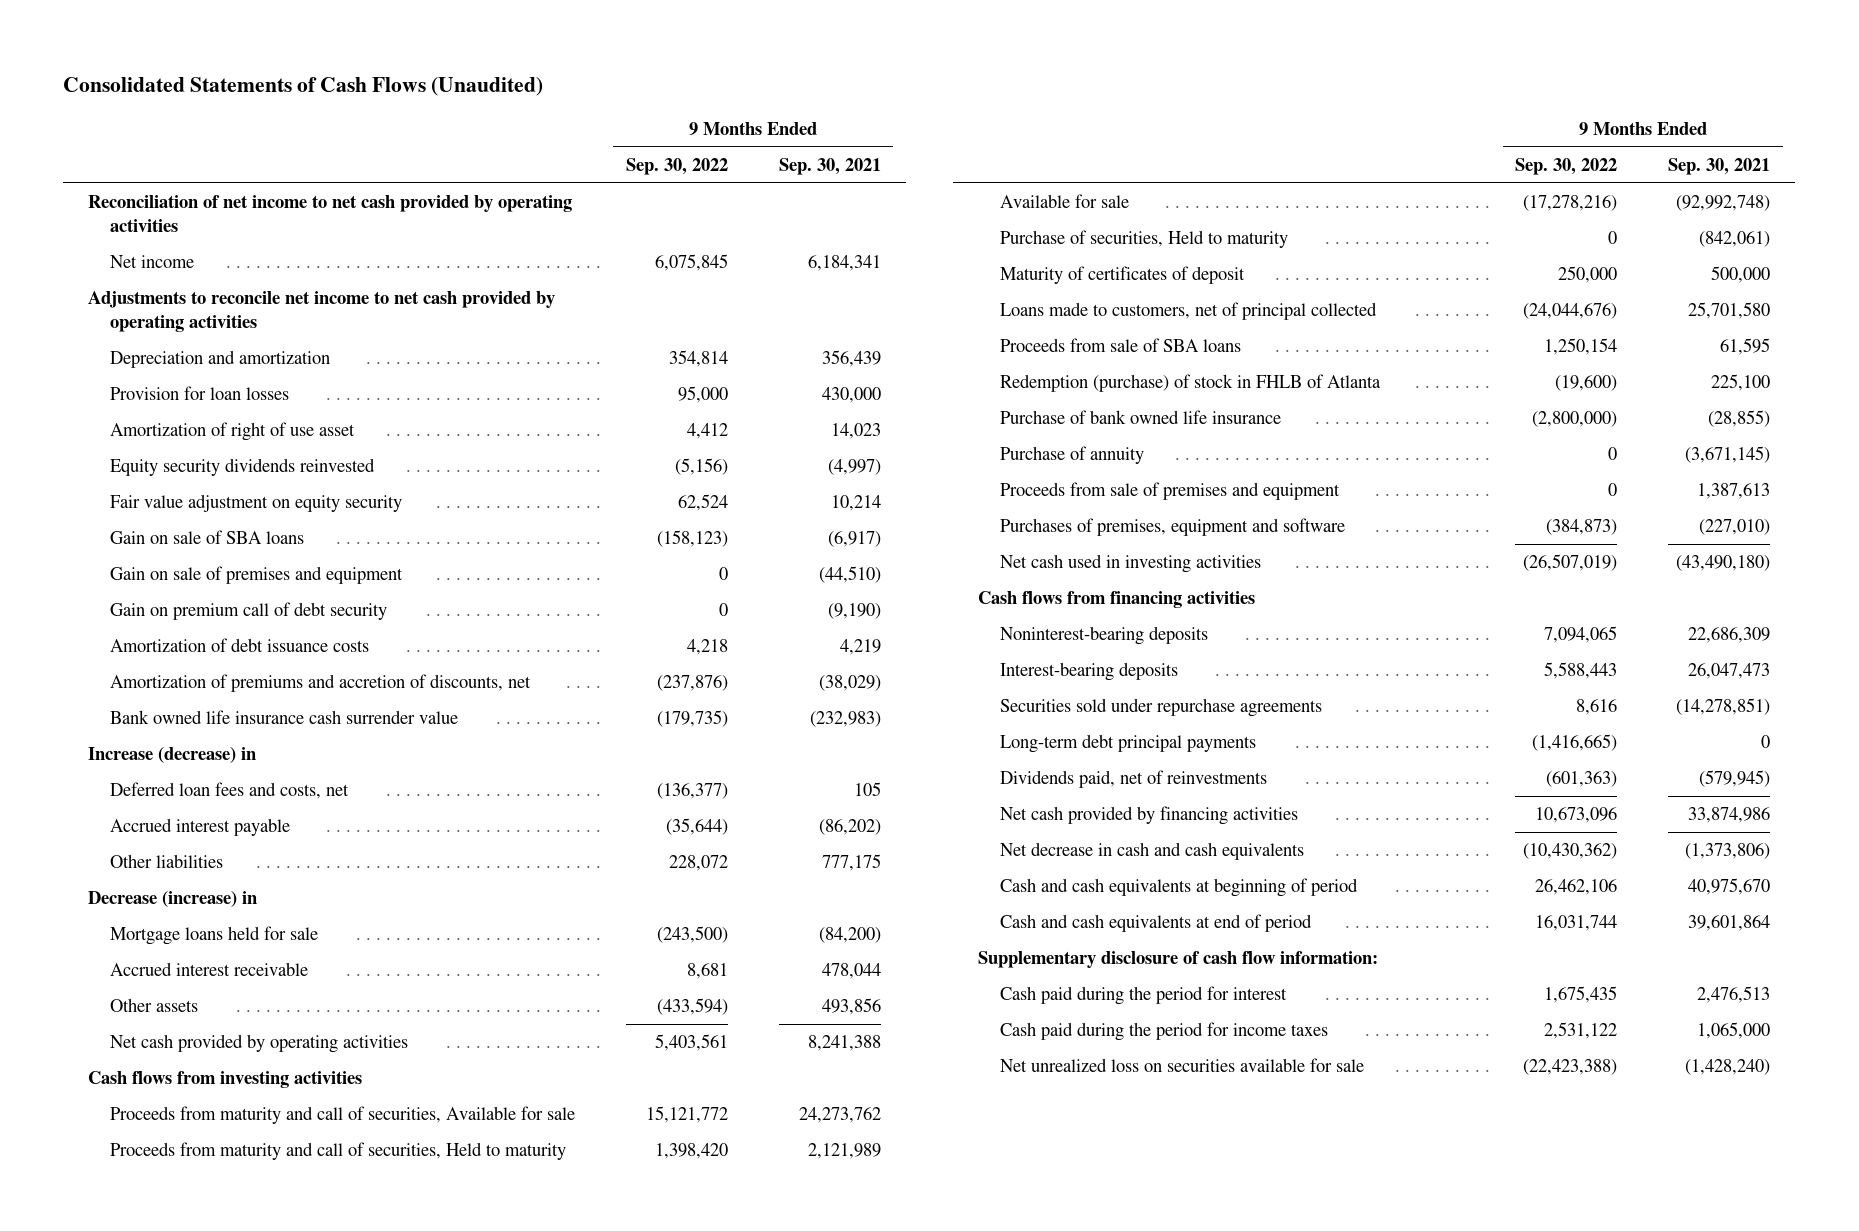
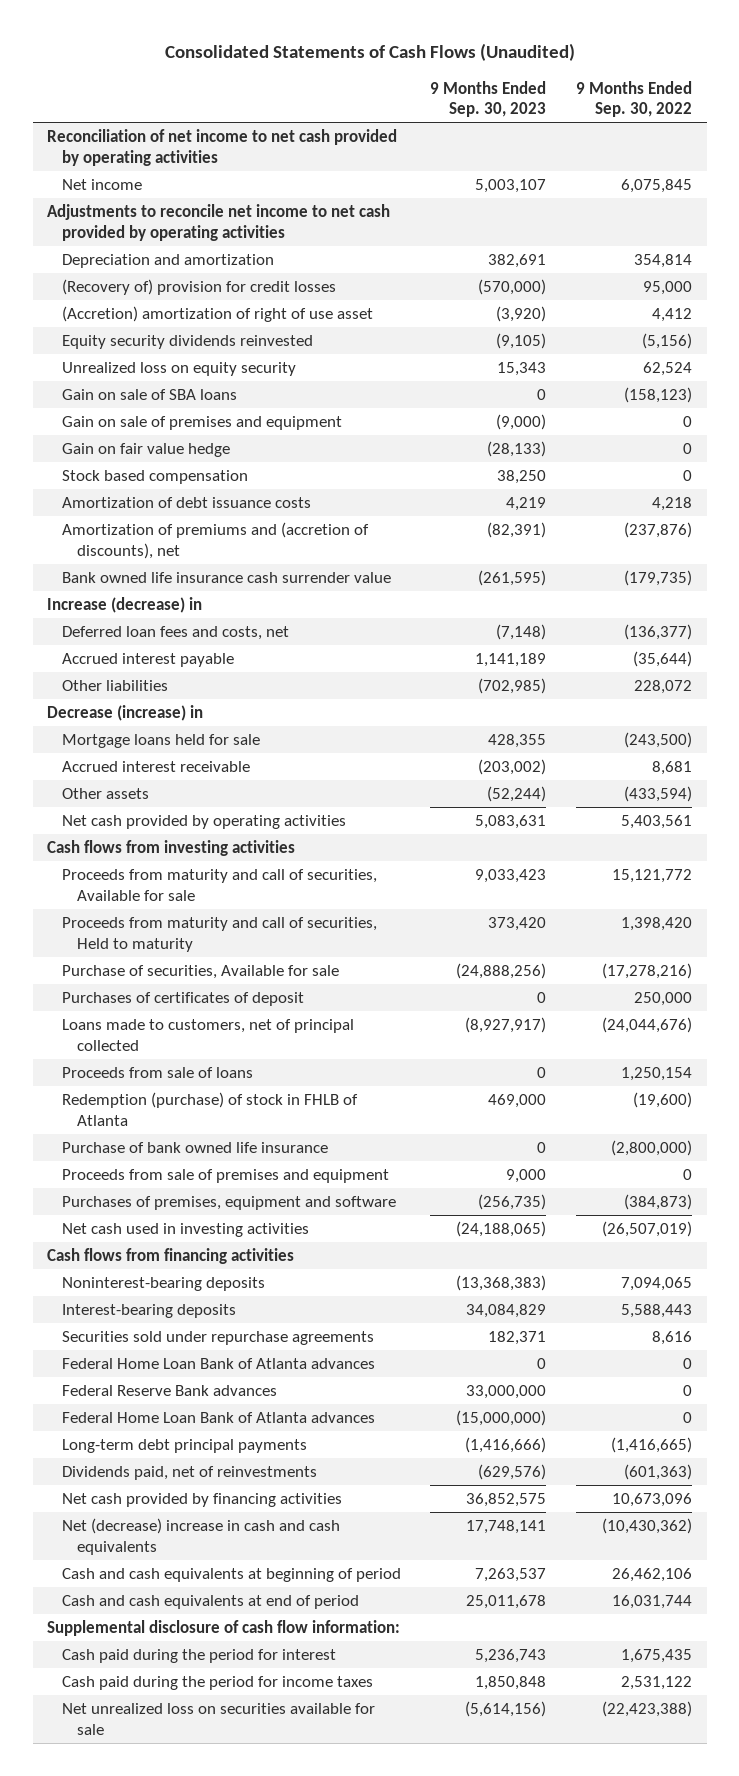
[778,157,881,175] Sep. 30, 2021 -> none
none -> [430,80,547,118] 9 Months Ended Sep. 30, 2023
[110,386,290,401] Provision for loan losses -> none
none -> [61,278,336,295] (Recovery of) provision for credit losses
[110,422,356,442] Amortization of right of use asset -> [61,305,373,322] (Accretion) amortization of right of use asset
[110,494,403,513] Fair value adjustment on equity security -> [61,361,296,376] Unrealized loss on equity security
[110,602,388,621] Gain on premium call of debt security -> none
none -> [61,442,230,457] Gain on fair value hedge
none -> [61,469,248,484] Stock based compensation
[110,674,532,693] Amortization of premiums and accretion of discounts, net -> [61,521,369,559] Amortization of premiums and (accretion of discounts), net
[999,230,1288,249] Purchase of securities, Held to maturity -> none
[999,194,1129,209] Available for sale -> [61,964,339,979] Purchase of securities, Available for sale
[999,266,1245,285] Maturity of certificates of deposit -> [61,991,304,1006] Purchases of certificates of deposit
[999,338,1241,353] Proceeds from sale of SBA loans -> [61,1066,253,1078] Proceeds from sale of loans
[999,446,1144,465] Purchase of annuity -> none
none -> [61,1357,375,1369] Federal Home Loan Bank of Atlanta advances
none -> [61,1384,277,1396] Federal Reserve Bank advances
none -> [61,1411,375,1423] Federal Home Loan Bank of Atlanta advances
[999,842,1304,861] Net decrease in cash and cash equivalents -> [61,1517,340,1555] Net (decrease) increase in cash and cash equivalents
[977,951,1378,969] Supplementary disclosure of cash flow information: -> [47,1619,401,1636] Supplemental disclosure of cash flow information:

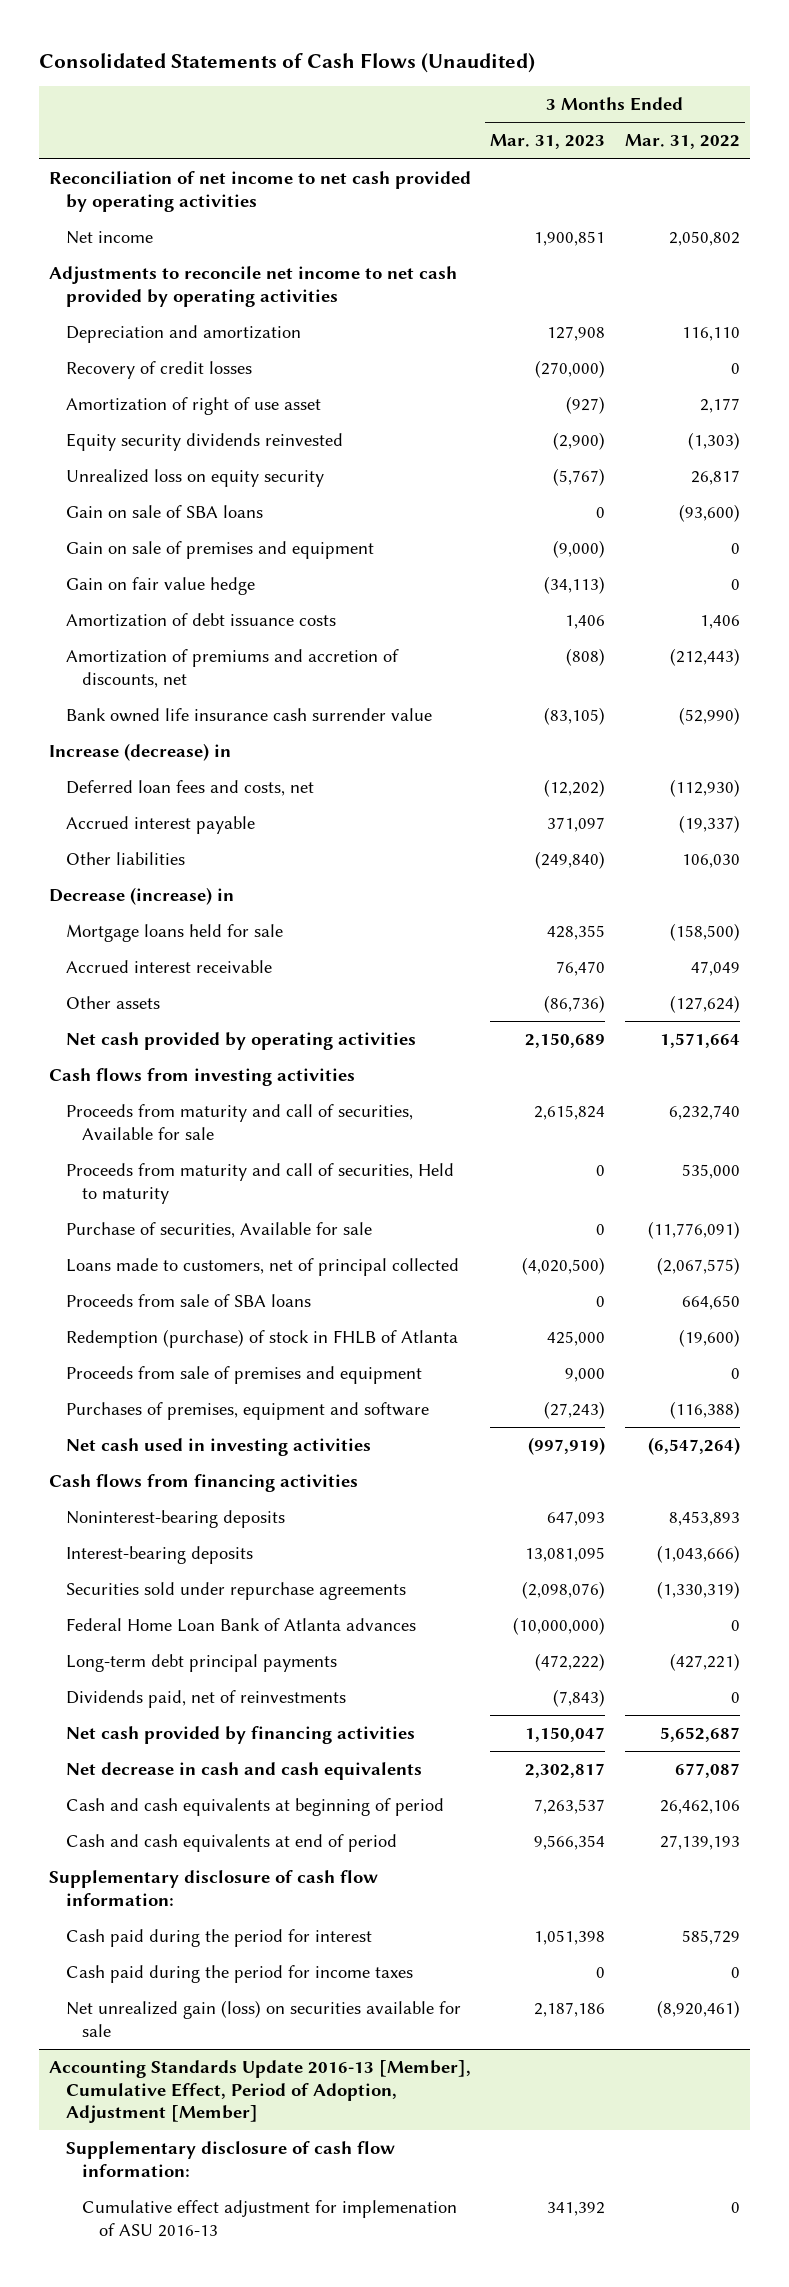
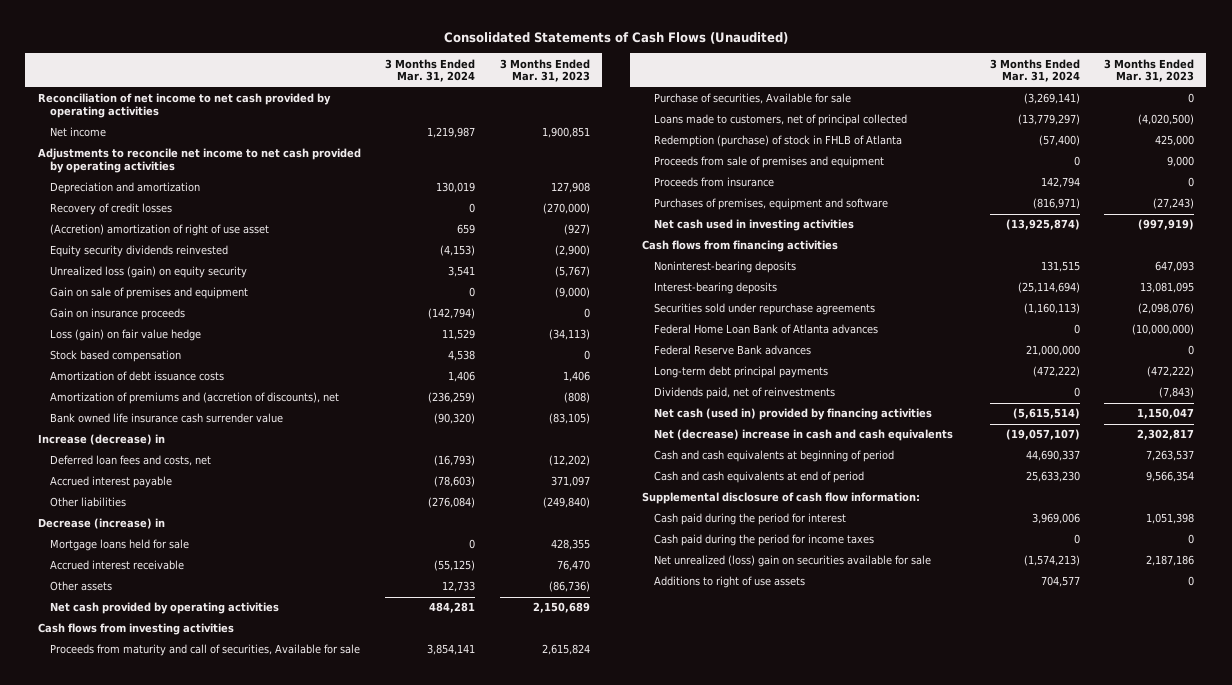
[624,134,740,150] Mar. 31, 2022 -> none
none -> [385,58,476,83] 3 Months Ended Mar. 31, 2024
[65,397,321,416] Amortization of right of use asset -> [49,224,269,237] (Accretion) amortization of right of use asset
[65,505,263,519] Gain on sale of SBA loans -> none
[65,469,324,488] Unrealized loss on equity security -> [49,266,247,279] Unrealized loss (gain) on equity security
none -> [49,308,185,321] Gain on insurance proceeds
[65,577,255,596] Gain on fair value hedge -> [49,329,201,342] Loss (gain) on fair value hedge
none -> [49,350,181,363] Stock based compensation
[65,649,399,688] Amortization of premiums and accretion of discounts, net -> [49,392,339,405] Amortization of premiums and (accretion of discounts), net
[65,1163,454,1204] Proceeds from maturity and call of securities, Held to maturity -> none
[65,1294,311,1308] Proceeds from sale of SBA loans -> none
none -> [654,177,775,188] Proceeds from insurance
none -> [654,345,812,356] Federal Reserve Bank advances
[65,1726,415,1745] Net cash provided by financing activities -> [654,408,933,421] Net cash (used in) provided by financing activities
[65,1762,422,1781] Net decrease in cash and cash equivalents -> [654,429,954,442] Net (decrease) increase in cash and cash equivalents
[48,1870,378,1906] Supplementary disclosure of cash flow information: -> [641,492,920,505] Supplemental disclosure of cash flow information:
[48,2060,471,2124] Accounting Standards Update 2016-13 [Member], Cumulative Effect, Period of Adoption, Adjustment [Member] -> none
[65,2141,395,2177] Supplementary disclosure of cash flow information: -> none
[82,2200,458,2237] Cumulative effect adjustment for implemenation of ASU 2016-13 -> none
[65,2000,461,2037] Net unrealized gain (loss) on securities available for sale -> [654,555,932,568] Net unrealized (loss) gain on securities available for sale
none -> [654,576,806,589] Additions to right of use assets

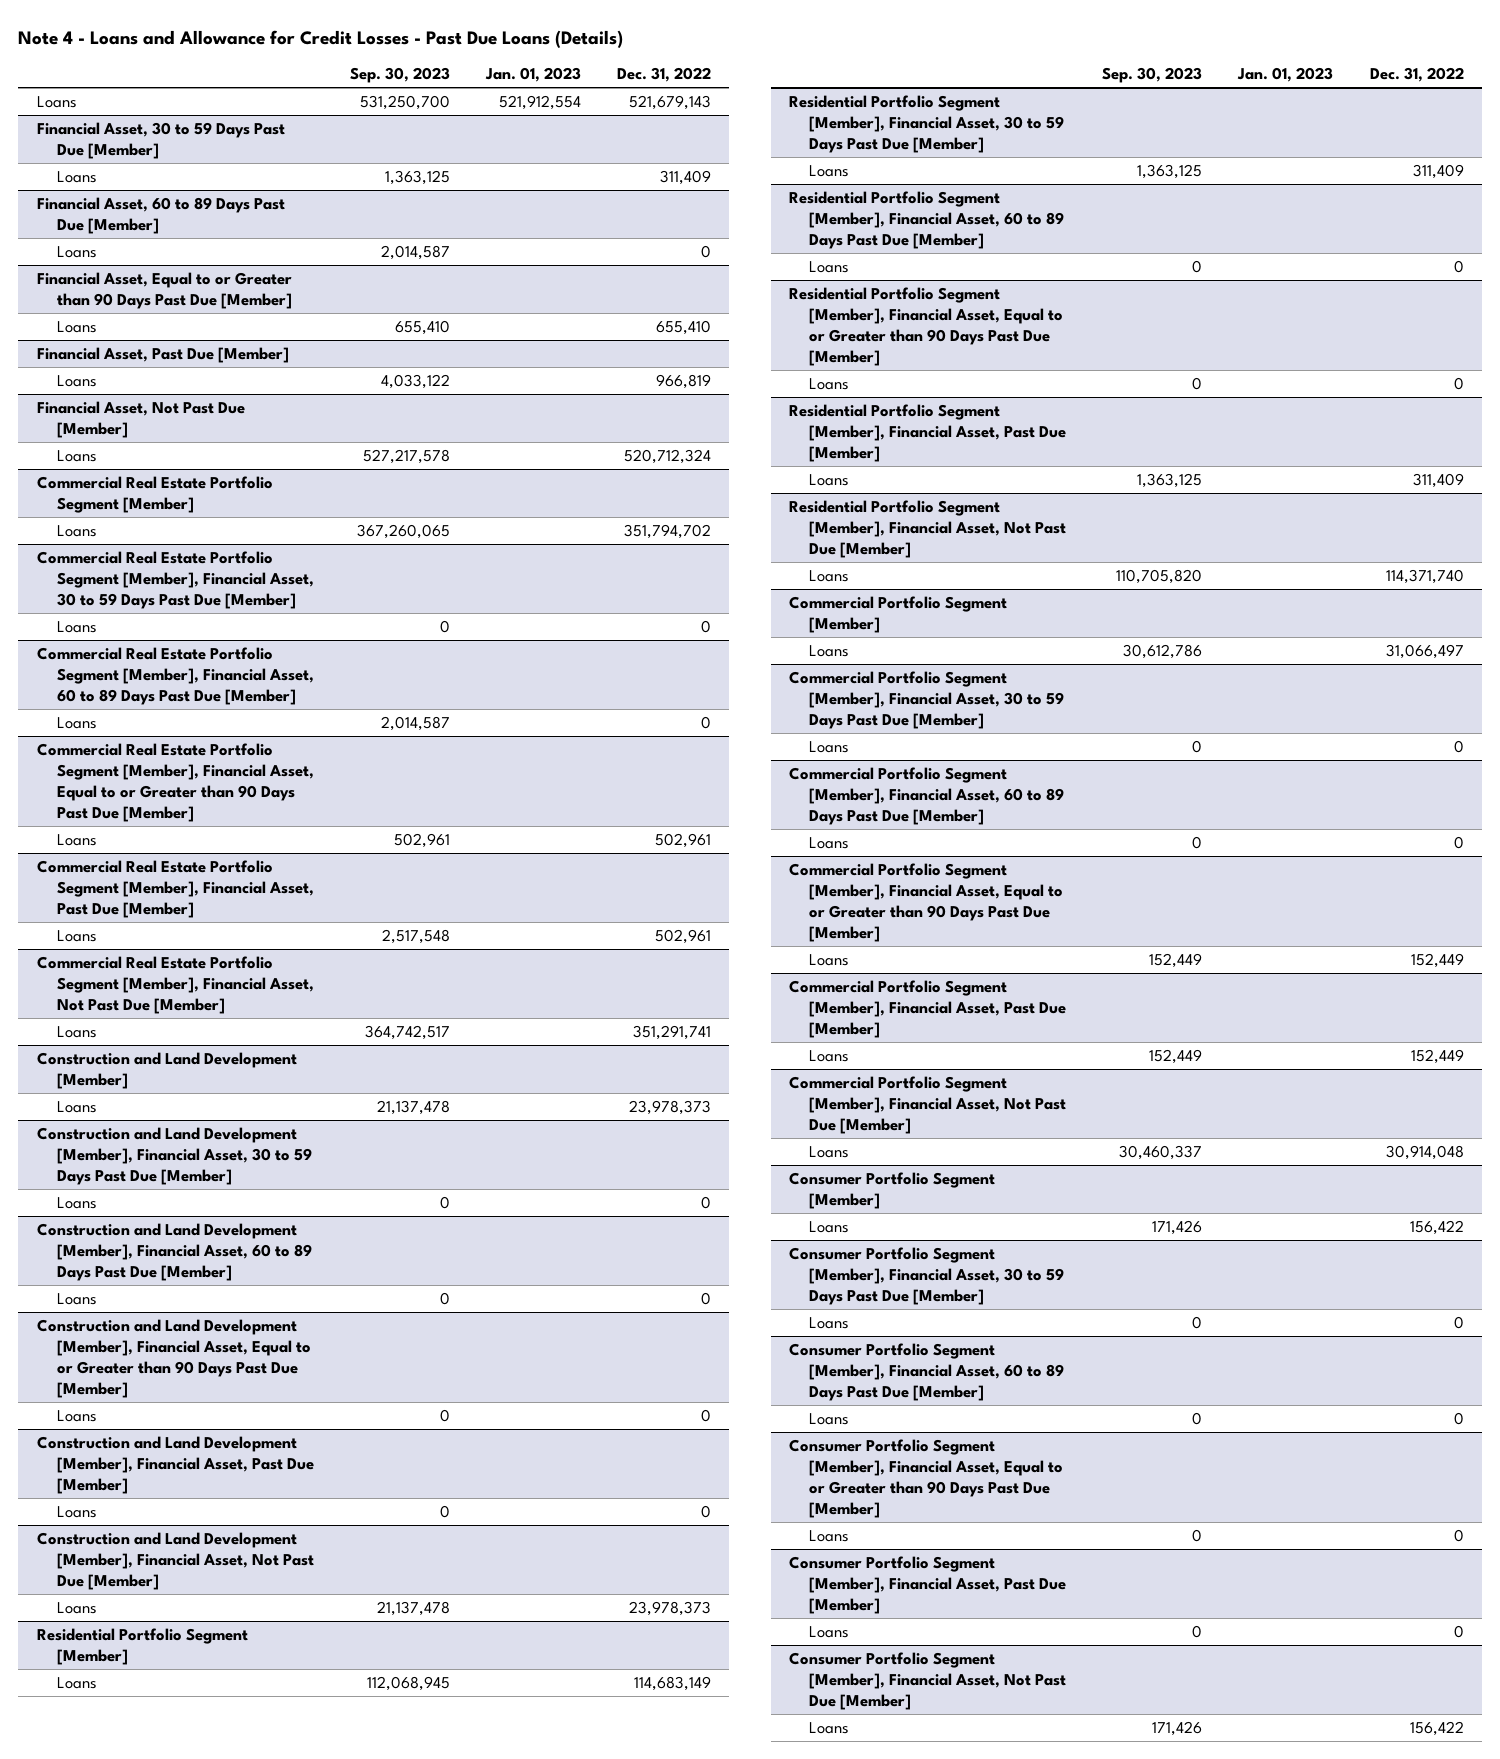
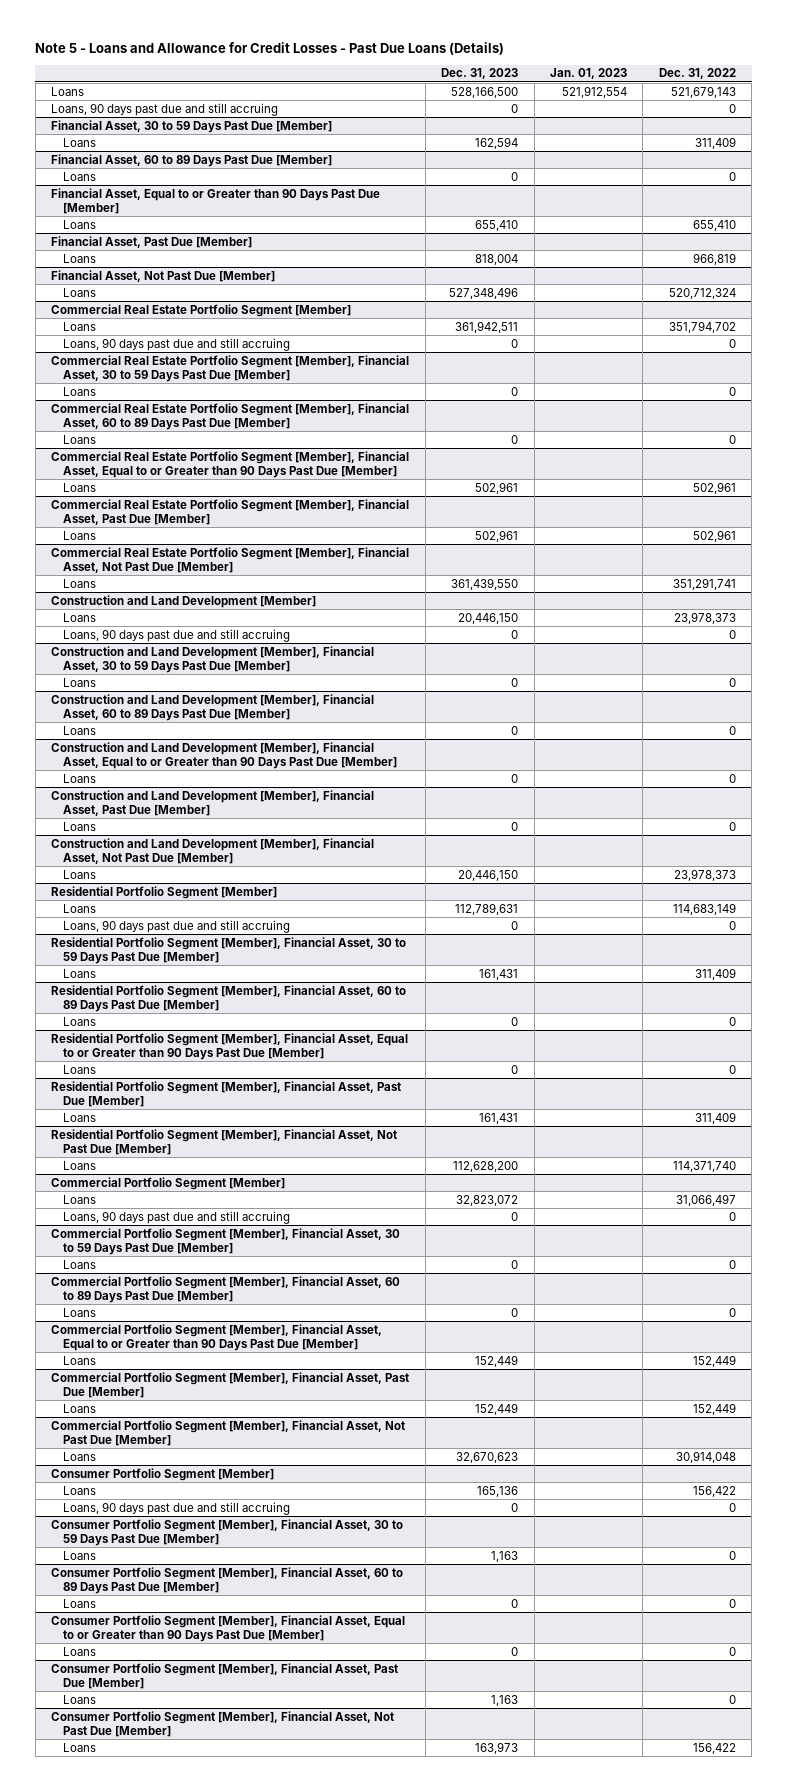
[18,30,624,49] Note 4 - Loans and Allowance for Credit Losses - Past Due Loans (Details) -> [35,42,505,56] Note 5 - Loans and Allowance for Credit Losses - Past Due Loans (Details)
[349,67,450,84] Sep. 30, 2023 -> none
none -> [441,68,519,80] Dec. 31, 2023
none -> [51,102,279,116] Loans, 90 days past due and still accruing
none -> [62,337,290,351] Loans, 90 days past due and still accruing
none -> [62,628,290,642] Loans, 90 days past due and still accruing
none -> [62,919,290,933] Loans, 90 days past due and still accruing
none -> [62,1210,290,1224] Loans, 90 days past due and still accruing
none -> [62,1501,290,1515] Loans, 90 days past due and still accruing

